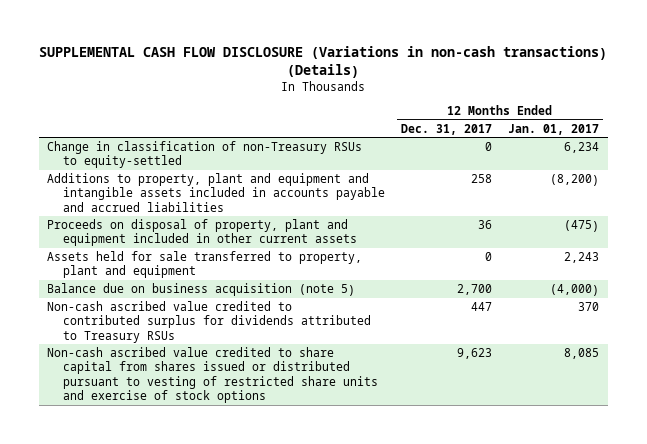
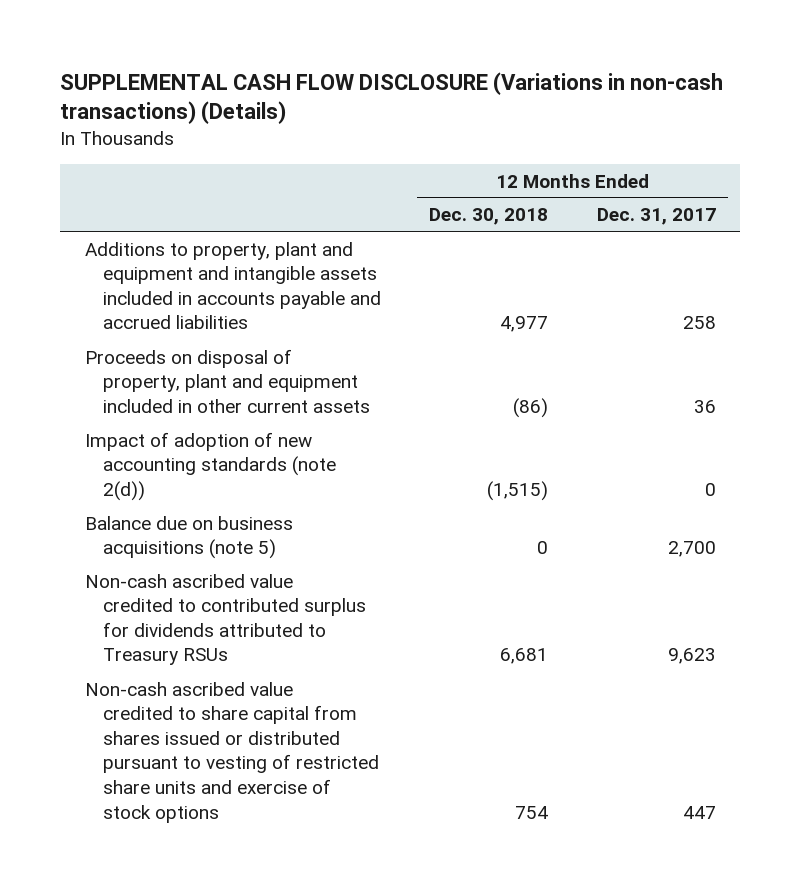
[508,123,600,135] Jan. 01, 2017 -> none
none -> [429,208,549,226] Dec. 30, 2018
[47,140,363,169] Change in classification of non-Treasury RSUs to equity-settled -> none
[47,250,363,279] Assets held for sale transferred to property, plant and equipment -> [84,431,336,501] Impact of adoption of new accounting standards (note 2(d))
[47,282,356,296] Balance due on business acquisition (note 5) -> [84,515,293,560] Balance due on business acquisitions (note 5)
[471,301,493,311] 447 -> [667,648,716,665] 9,623
[457,347,493,359] 9,623 -> [682,805,716,819] 447

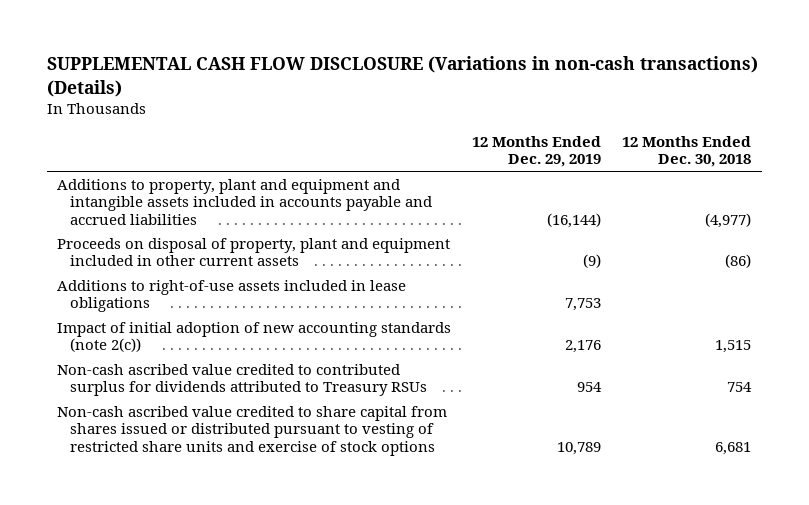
[596,208,716,226] Dec. 31, 2017 -> none
none -> [472,135,602,168] 12 Months Ended Dec. 29, 2019
[500,316,549,333] 4,977 -> [705,212,752,228] (4,977)
[84,515,293,560] Balance due on business acquisitions (note 5) -> none
none -> [57,279,407,313] Additions to right-of-use assets included in lease obligations
[84,431,336,501] Impact of adoption of new accounting standards (note 2(d)) -> [57,321,452,353] Impact of initial adoption of new accounting standards (note 2(c))
[487,480,549,501] (1,515) -> [715,340,752,354] 1,515
[500,648,549,665] 6,681 -> [727,382,753,393] 754
[515,805,549,819] 754 -> [715,441,752,455] 6,681

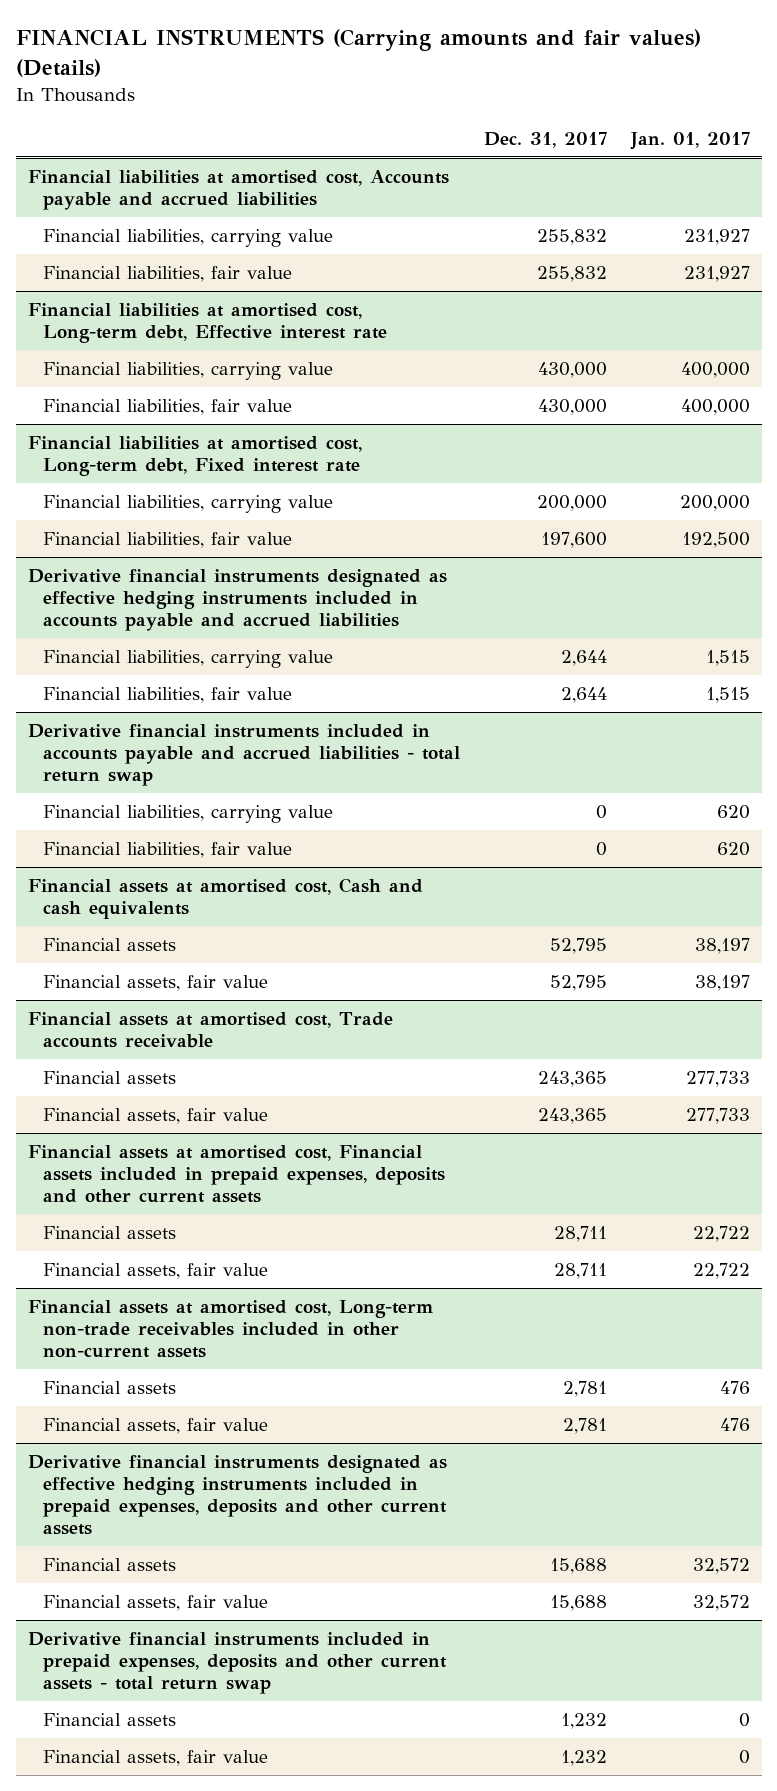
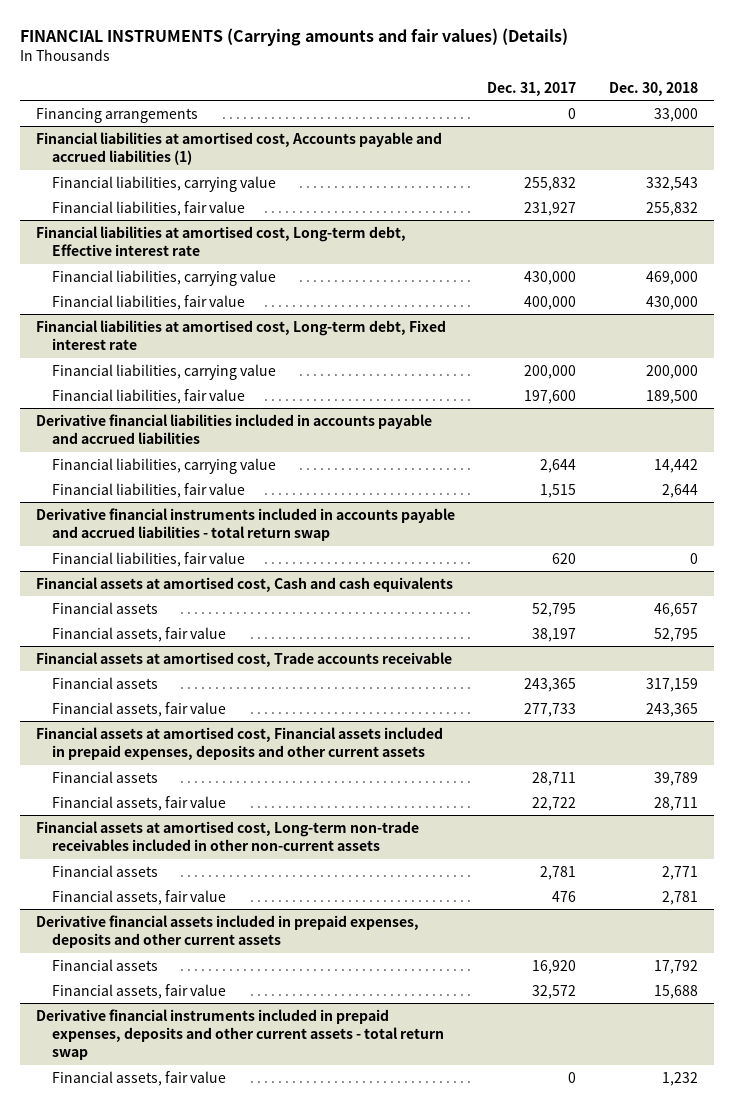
[629,132,750,151] Jan. 01, 2017 -> none
none -> [608,81,698,96] Dec. 30, 2018
none -> [36,107,199,123] Financing arrangements
[27,170,449,211] Financial liabilities at amortised cost, Accounts payable and accrued liabilities -> [36,131,443,166] Financial liabilities at amortised cost, Accounts payable and accrued liabilities (1)
[536,266,607,283] 255,832 -> [524,201,577,216] 231,927
[537,399,607,416] 430,000 -> [524,295,577,310] 400,000
[27,569,447,632] Derivative financial instruments designated as effective hedging instruments included in accounts payable and accrued liabilities -> [36,413,433,445] Derivative financial liabilities included in accounts payable and accrued liabilities
[560,687,607,704] 2,644 -> [540,483,577,498] 1,515
[43,805,334,824] Financial liabilities, carrying value -> none
[595,842,607,857] 0 -> [552,552,577,564] 620
[549,975,607,992] 52,795 -> [532,627,577,642] 38,197
[537,1108,607,1125] 243,365 -> [524,702,577,717] 277,733
[553,1263,607,1280] 28,711 -> [532,796,577,811] 22,722
[562,1418,607,1435] 2,781 -> [552,890,577,902] 476
[27,1455,448,1536] Derivative financial instruments designated as effective hedging instruments included in prepaid expenses, deposits and other current assets -> [36,914,420,949] Derivative financial assets included in prepaid expenses, deposits and other current assets
[549,1558,607,1575] 15,688 -> [532,959,577,974] 16,920
[549,1595,607,1612] 15,688 -> [532,984,577,999] 32,572
[43,1713,177,1727] Financial assets -> none
[560,1750,607,1767] 1,232 -> [568,1071,577,1083] 0

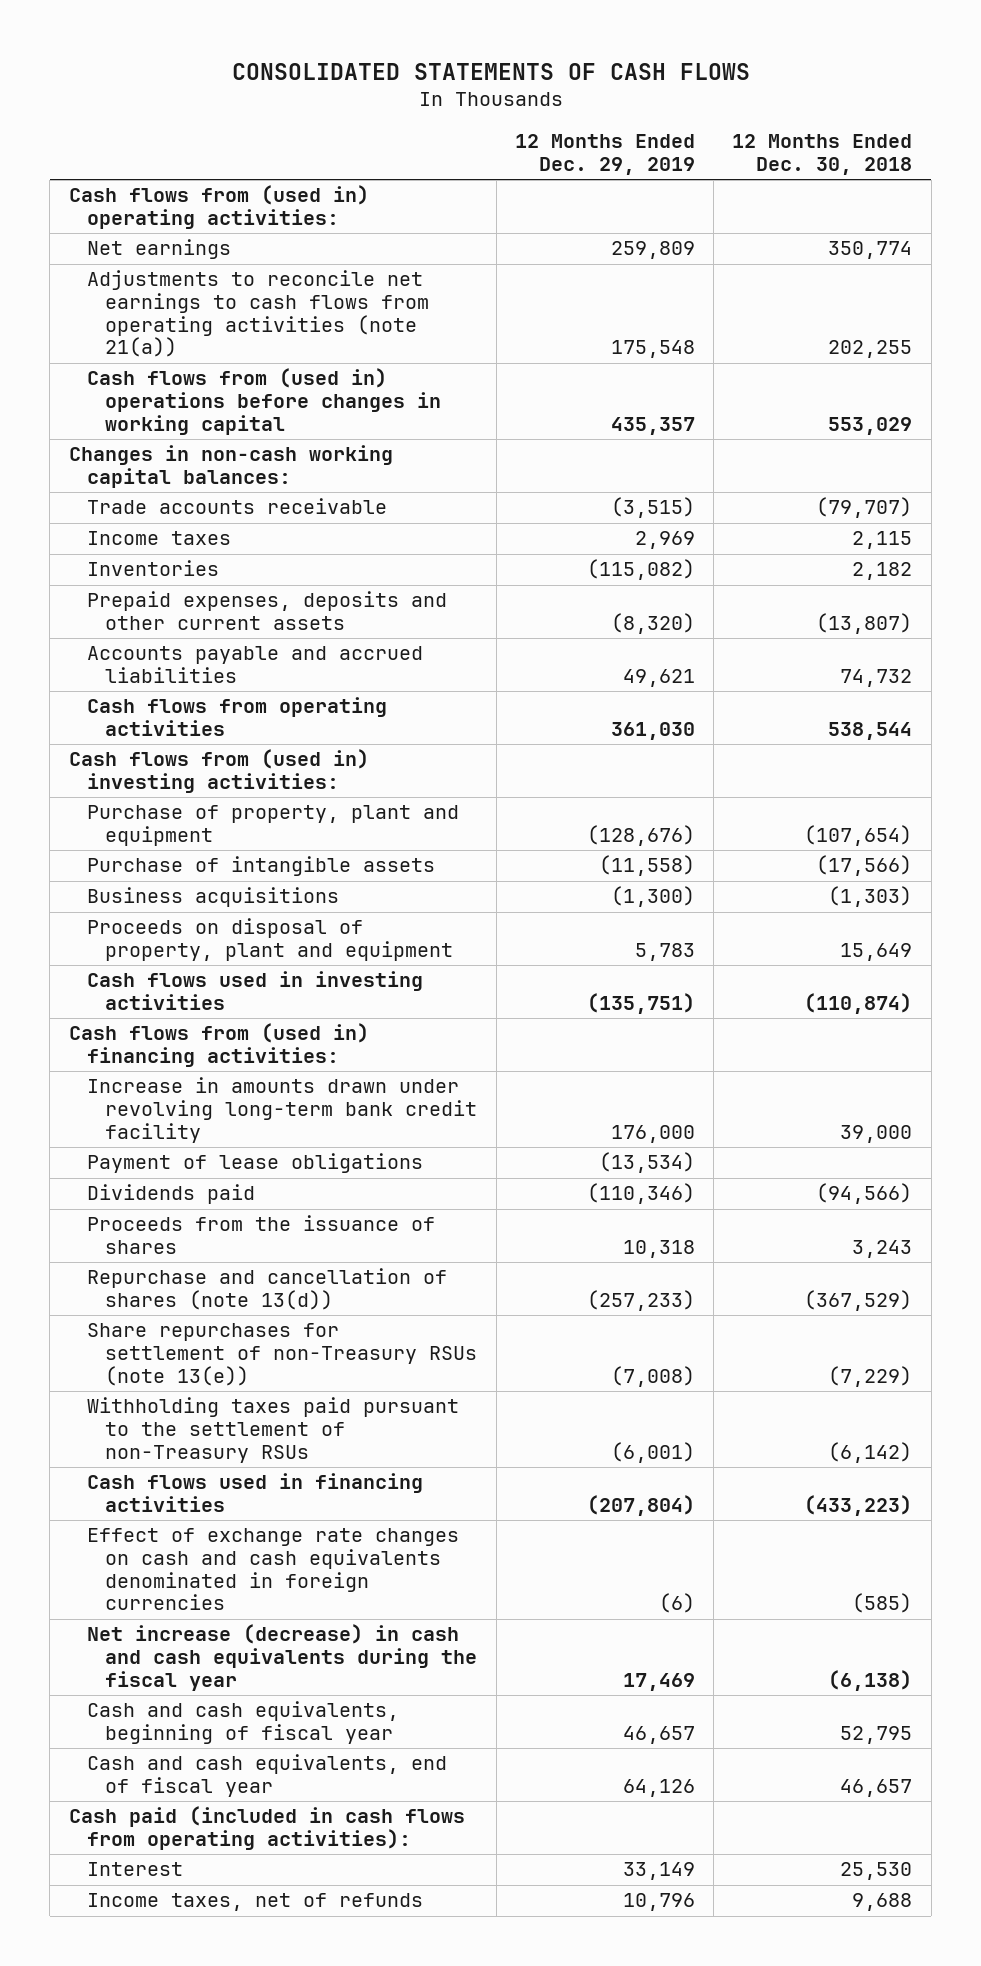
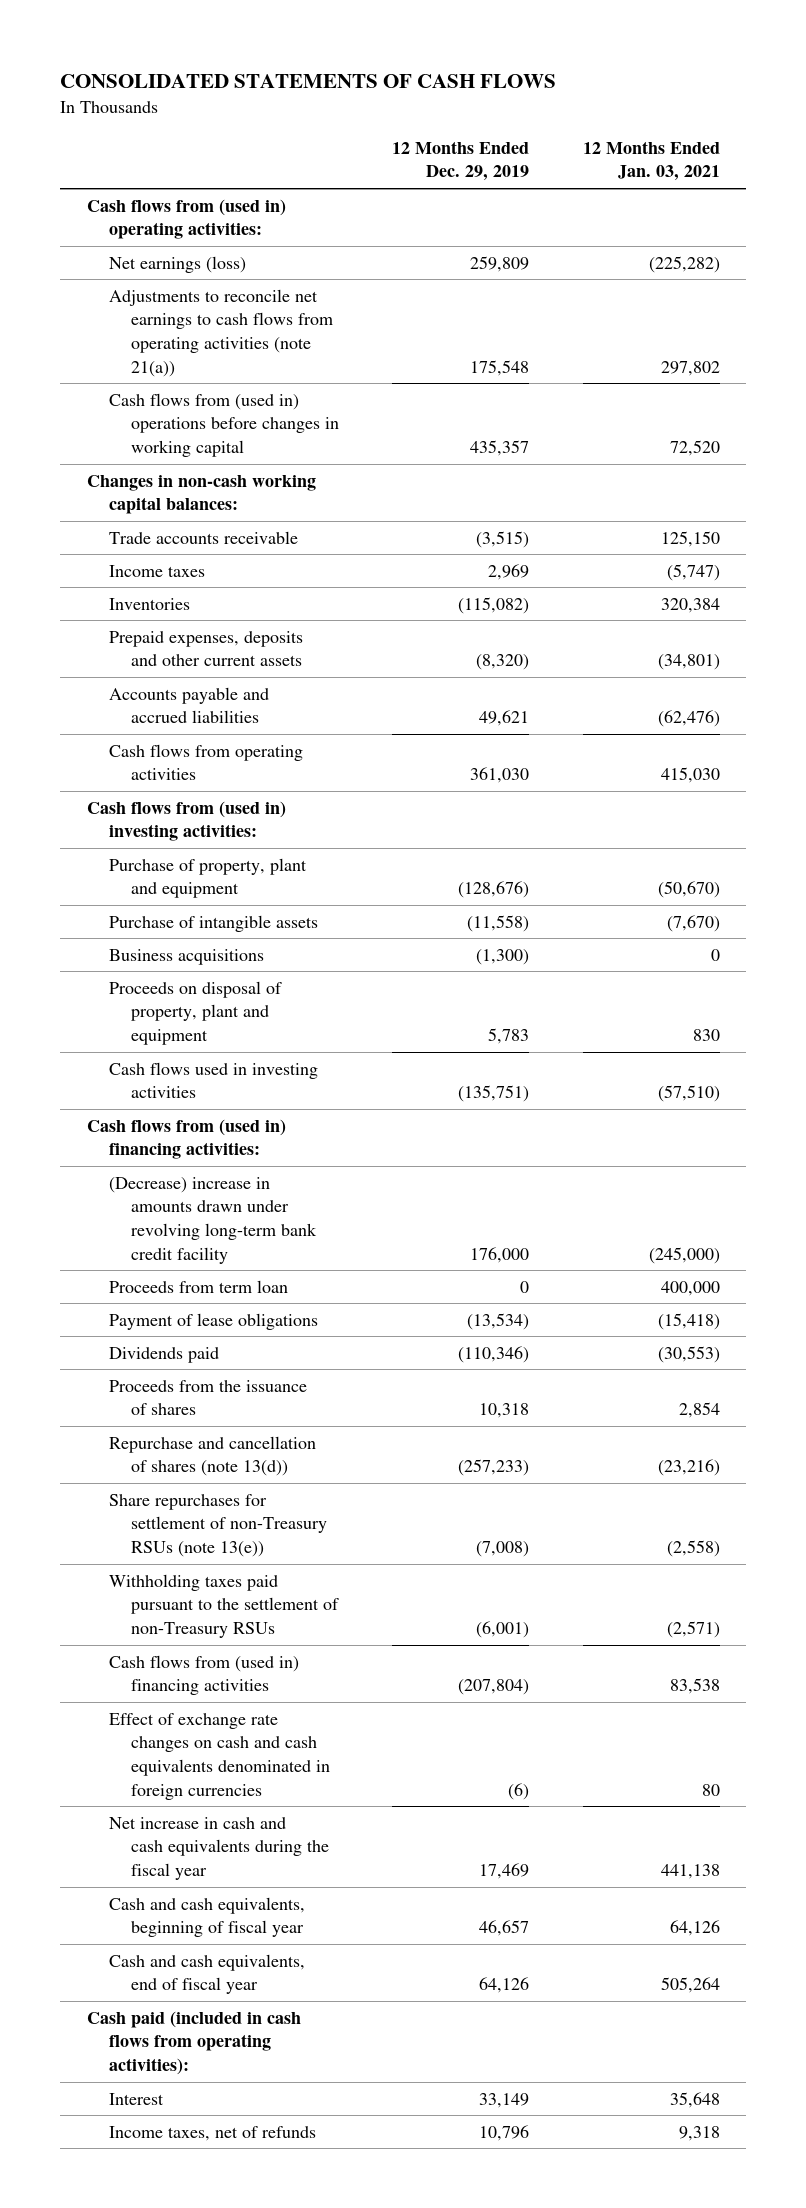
[732,134,913,175] 12 Months Ended Dec. 30, 2018 -> none
none -> [582,140,720,182] 12 Months Ended Jan. 03, 2021
[87,239,232,260] Net earnings -> [108,255,246,273] Net earnings (loss)
[87,1077,478,1143] Increase in amounts drawn under revolving long-term bank credit facility -> [108,1176,317,1264] (Decrease) increase in amounts drawn under revolving long-term bank credit facility
none -> [108,1279,288,1293] Proceeds from term loan
[87,1473,424,1513] Cash flows used in financing activities -> [108,1654,299,1696] Cash flows from (used in) financing activities
[87,1624,478,1691] Net increase (decrease) in cash and cash equivalents during the fiscal year -> [108,1816,329,1880] Net increase in cash and cash equivalents during the fiscal year

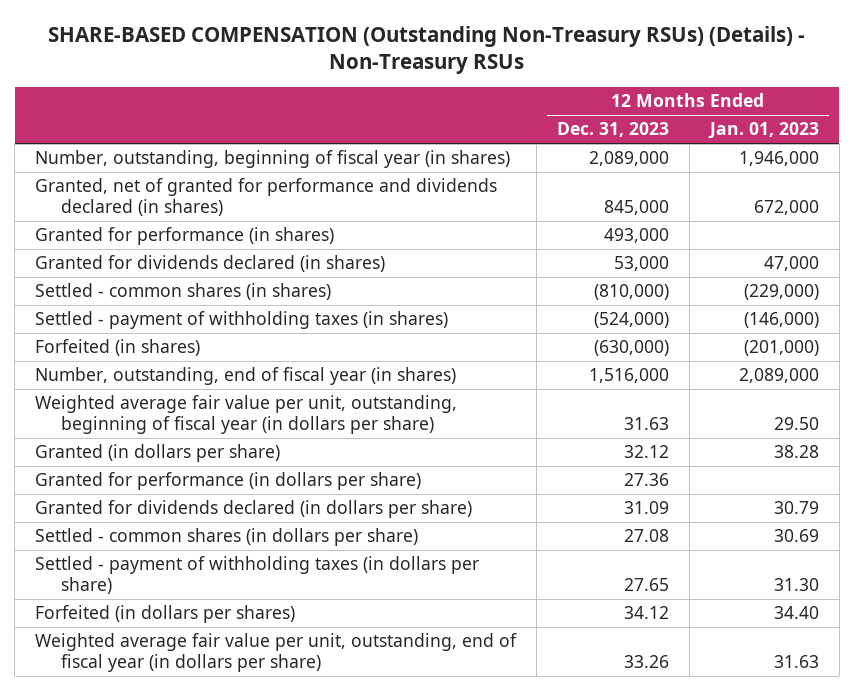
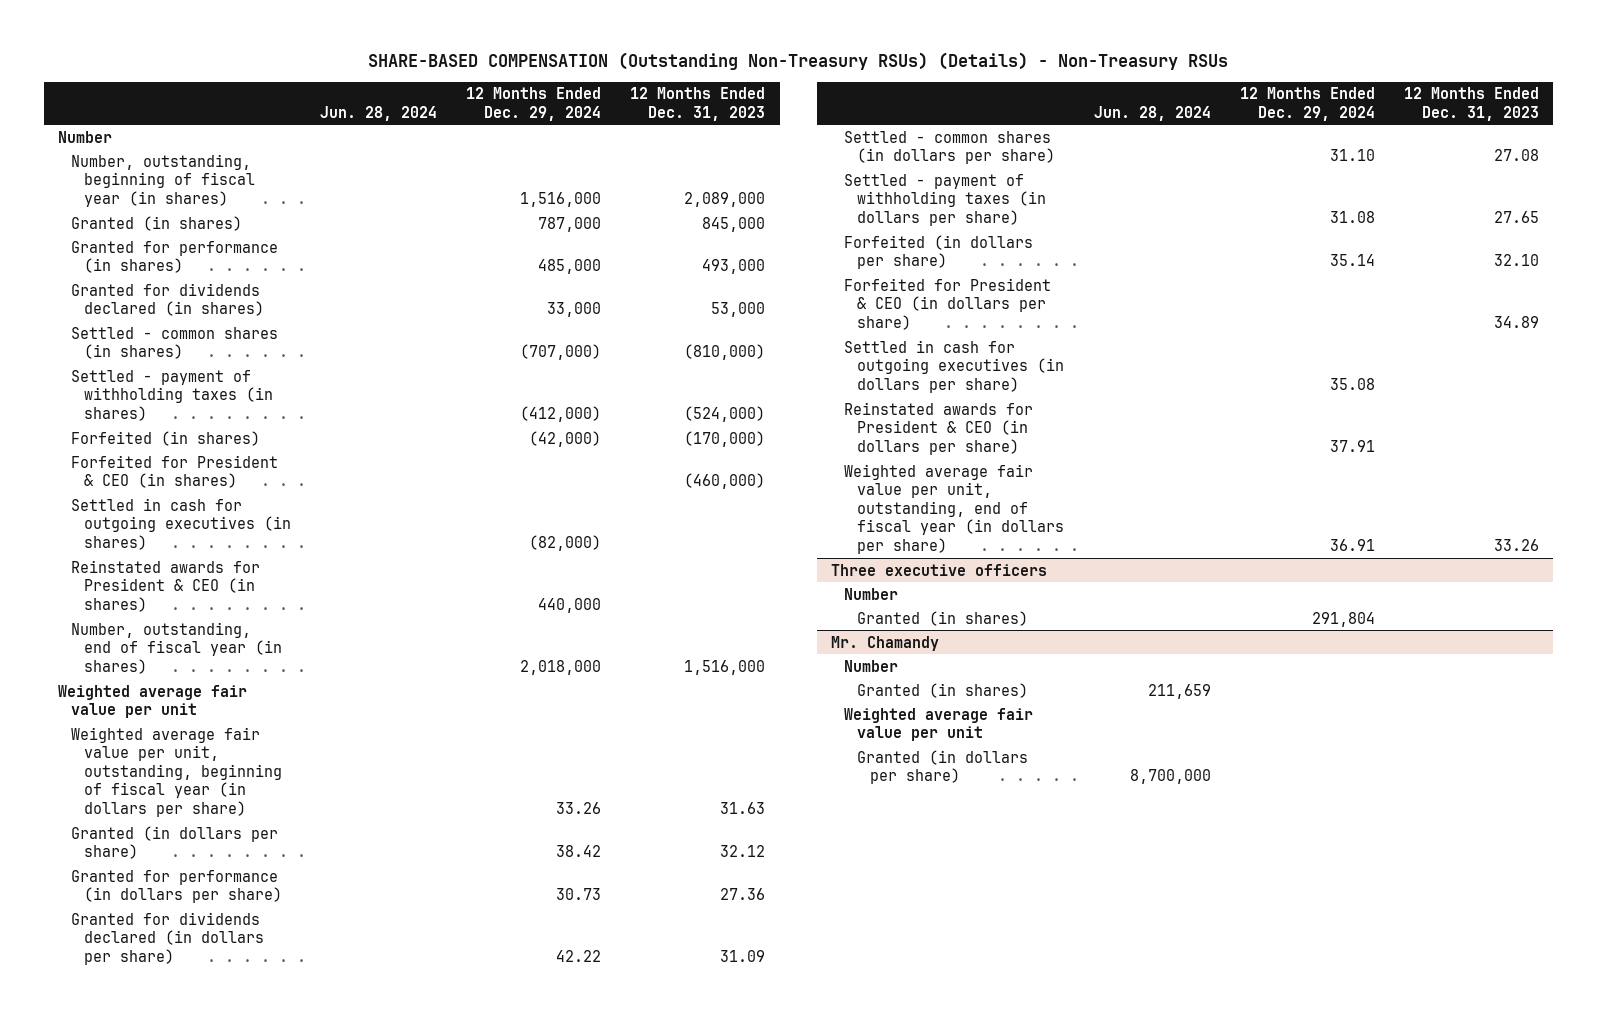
[707,122,819,140] Jan. 01, 2023 -> none
none -> [320,105,438,121] Jun. 28, 2024
none -> [466,87,602,121] 12 Months Ended Dec. 29, 2024
none -> [58,130,113,143] Number
[34,178,497,216] Granted, net of granted for performance and dividends declared (in shares) -> [71,215,243,231] Granted (in shares)
[593,340,669,357] (630,000) -> [684,430,766,447] (170,000)
none -> [71,454,279,489] Forfeited for President & CEO (in shares)
none -> [71,497,292,550] Settled in cash for outgoing executives (in shares)
none -> [71,559,261,612] Reinstated awards for President & CEO (in shares)
none -> [58,684,248,719] Weighted average fair value per unit
[34,605,295,624] Forfeited (in dollars per shares) -> [844,234,1034,270] Forfeited (in dollars per share)
[623,606,669,620] 34.12 -> [1493,254,1539,267] 32.10
none -> [844,277,1052,330] Forfeited for President & CEO (in dollars per share)
none -> [844,339,1065,393] Settled in cash for outgoing executives (in dollars per share)
none -> [844,401,1034,455] Reinstated awards for President & CEO (in dollars per share)
none -> [831,563,1048,576] Three executive officers
none -> [844,587,899,600] Number
none -> [857,610,1029,626] Granted (in shares)
none -> [831,635,940,651] Mr. Chamandy
none -> [844,659,899,672] Number
none -> [857,682,1029,698] Granted (in shares)
none -> [844,707,1034,742] Weighted average fair value per unit
none -> [857,749,1029,785] Granted (in dollars per share)

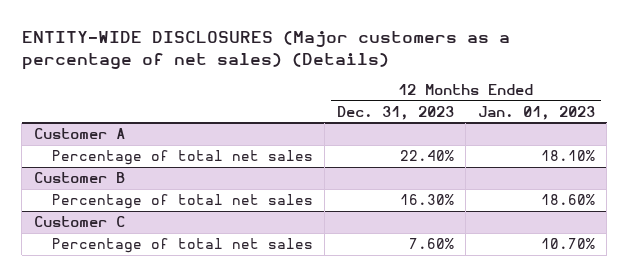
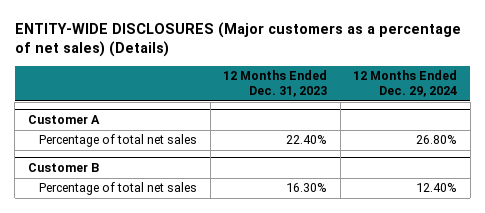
[477,105,595,120] Jan. 01, 2023 -> none
none -> [353,70,458,98] 12 Months Ended Dec. 29, 2024
[33,216,125,228] Customer C -> none
[51,238,313,254] Percentage of total net sales -> none

